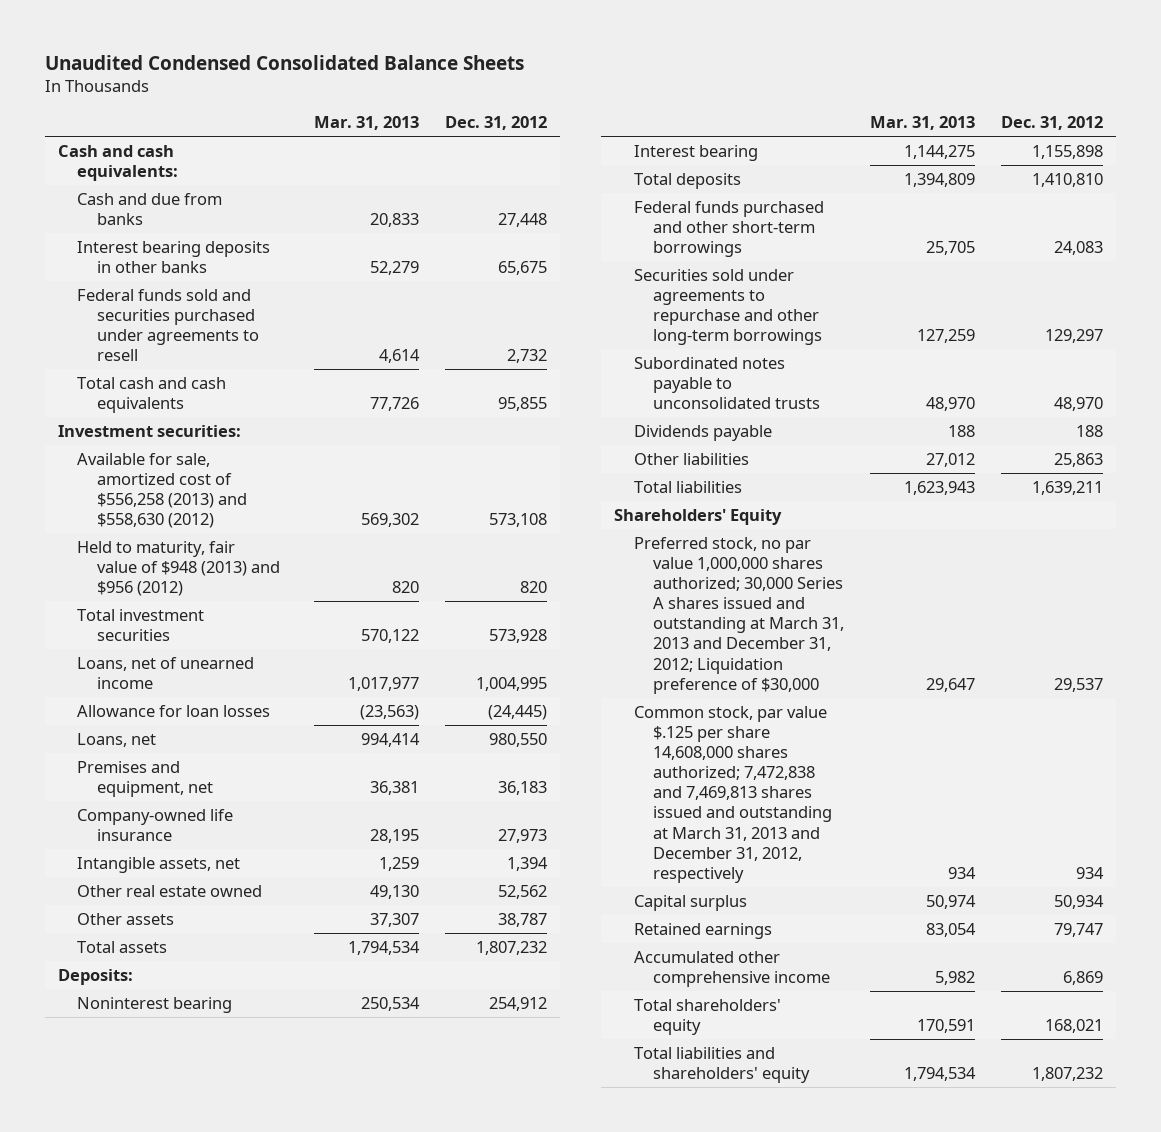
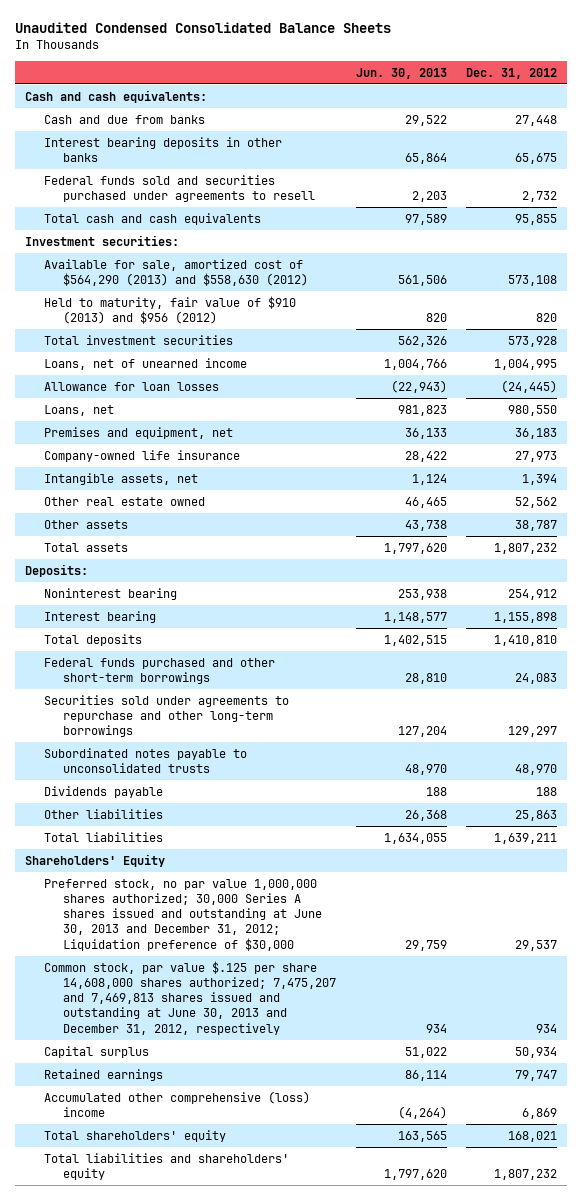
[313,116,419,131] Mar. 31, 2013 -> none
none -> [355,67,447,79] Jun. 30, 2013
[77,452,247,529] Available for sale, amortized cost of $556,258 (2013) and $558,630 (2012) -> [43,258,308,286] Available for sale, amortized cost of $564,290 (2013) and $558,630 (2012)
[77,540,280,597] Held to maturity, fair value of $948 (2013) and $956 (2012) -> [43,295,296,324] Held to maturity, fair value of $910 (2013) and $956 (2012)
[633,536,845,694] Preferred stock, no par value 1,000,000 shares authorized; 30,000 Series A shares issued and outstanding at March 31, 2013 and December 31, 2012; Liquidation preference of $30,000 -> [43,878,322,951] Preferred stock, no par value 1,000,000 shares authorized; 30,000 Series A shares issued and outstanding at June 30, 2013 and December 31, 2012; Liquidation preference of $30,000
[633,705,833,883] Common stock, par value $.125 per share 14,608,000 shares authorized; 7,472,838 and 7,469,813 shares issued and outstanding at March 31, 2013 and December 31, 2012, respectively -> [43,960,336,1035] Common stock, par value $.125 per share 14,608,000 shares authorized; 7,475,207 and 7,469,813 shares issued and outstanding at June 30, 2013 and December 31, 2012, respectively
[633,950,831,987] Accumulated other comprehensive income -> [43,1090,310,1117] Accumulated other comprehensive (loss) income

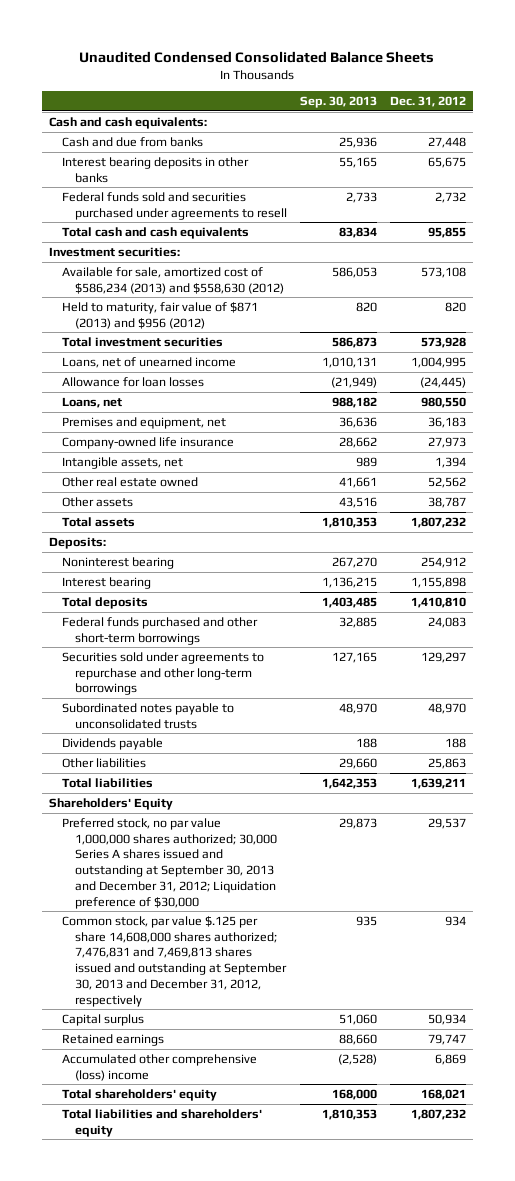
[355,67,447,79] Jun. 30, 2013 -> none
none -> [300,95,378,108] Sep. 30, 2013
[43,258,308,286] Available for sale, amortized cost of $564,290 (2013) and $558,630 (2012) -> [61,266,285,294] Available for sale, amortized cost of $586,234 (2013) and $558,630 (2012)
[43,295,296,324] Held to maturity, fair value of $910 (2013) and $956 (2012) -> [61,301,258,329] Held to maturity, fair value of $871 (2013) and $956 (2012)
[43,878,322,951] Preferred stock, no par value 1,000,000 shares authorized; 30,000 Series A shares issued and outstanding at June 30, 2013 and December 31, 2012; Liquidation preference of $30,000 -> [61,817,278,909] Preferred stock, no par value 1,000,000 shares authorized; 30,000 Series A shares issued and outstanding at September 30, 2013 and December 31, 2012; Liquidation preference of $30,000
[43,960,336,1035] Common stock, par value $.125 per share 14,608,000 shares authorized; 7,475,207 and 7,469,813 shares issued and outstanding at June 30, 2013 and December 31, 2012, respectively -> [61,915,288,1007] Common stock, par value $.125 per share 14,608,000 shares authorized; 7,476,831 and 7,469,813 shares issued and outstanding at September 30, 2013 and December 31, 2012, respectively

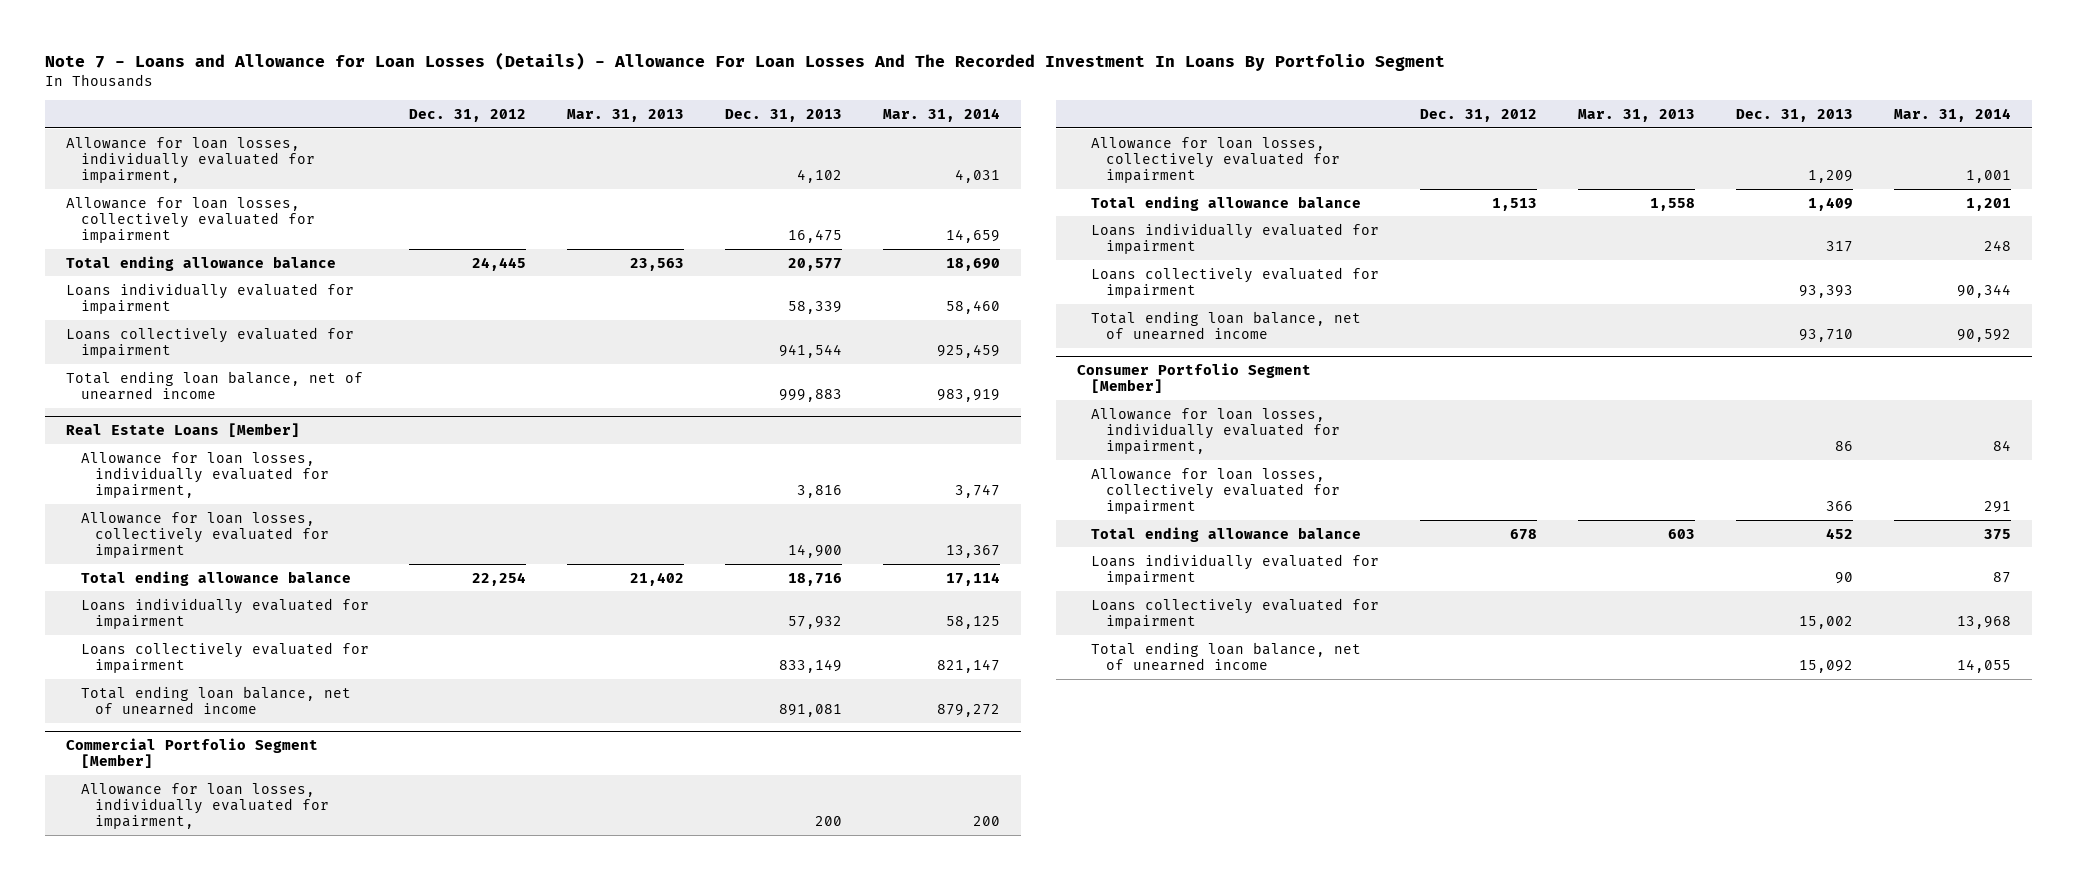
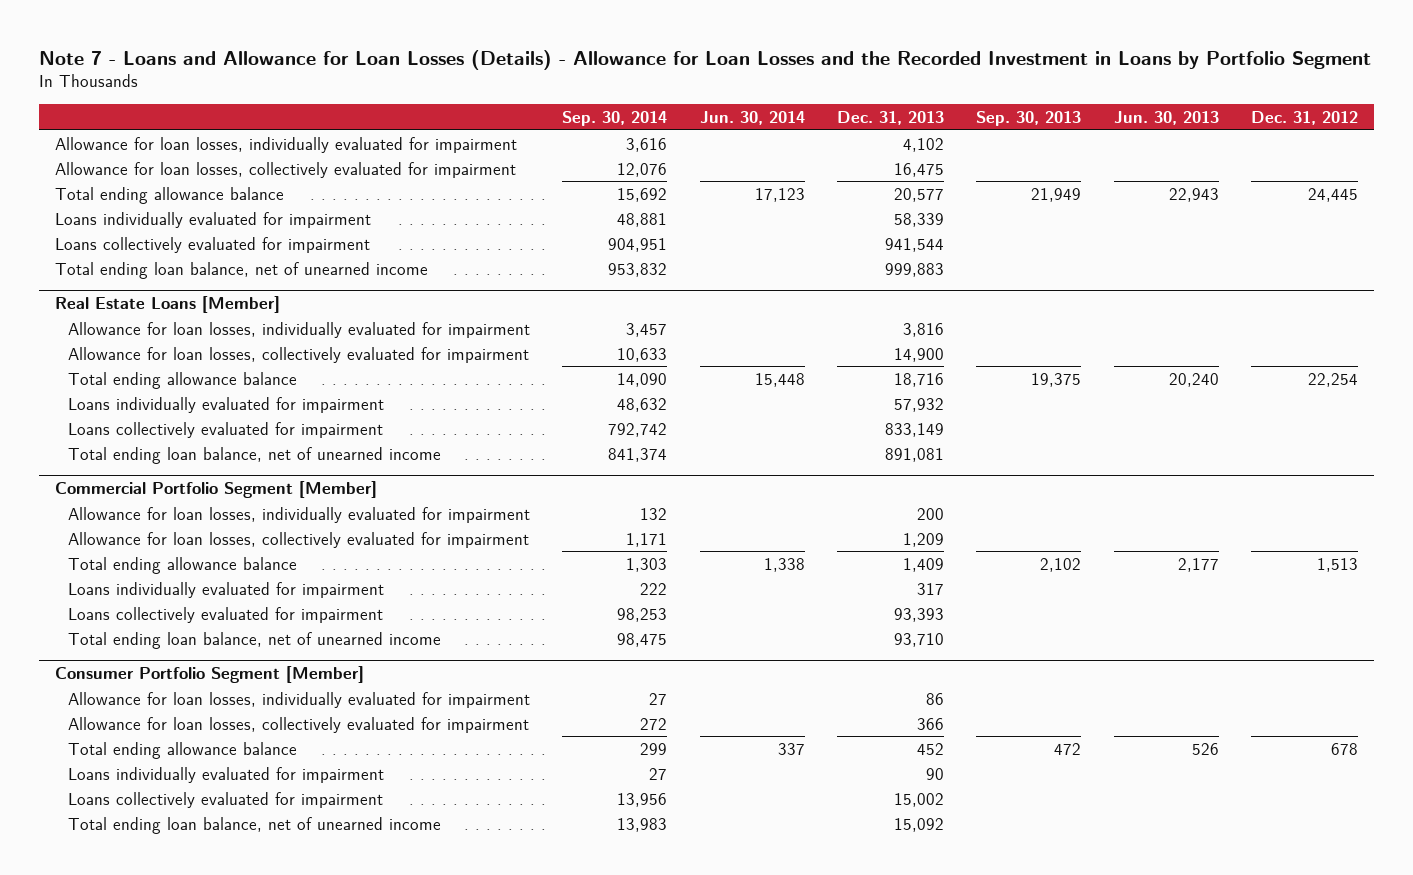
[45,52,1446,72] Note 7 - Loans and Allowance for Loan Losses (Details) - Allowance For Loan Losses And The Recorded Investment In Loans By Portfolio Segment -> [38,49,1371,70] Note 7 - Loans and Allowance for Loan Losses (Details) - Allowance for Loan Losses and the Recorded Investment in Loans by Portfolio Segment
[567,108,685,122] Mar. 31, 2013 -> none
[883,107,1001,122] Mar. 31, 2014 -> none
none -> [562,110,668,126] Sep. 30, 2014
none -> [699,110,805,125] Jun. 30, 2014
none -> [976,110,1082,126] Sep. 30, 2013
none -> [1113,110,1219,125] Jun. 30, 2013
[65,136,315,184] Allowance for loan losses, individually evaluated for impairment, -> [54,136,517,153] Allowance for loan losses, individually evaluated for impairment
[80,451,330,499] Allowance for loan losses, individually evaluated for impairment, -> [67,321,530,338] Allowance for loan losses, individually evaluated for impairment
[80,782,330,830] Allowance for loan losses, individually evaluated for impairment, -> [67,506,530,523] Allowance for loan losses, individually evaluated for impairment
[1091,407,1341,455] Allowance for loan losses, individually evaluated for impairment, -> [67,691,530,708] Allowance for loan losses, individually evaluated for impairment

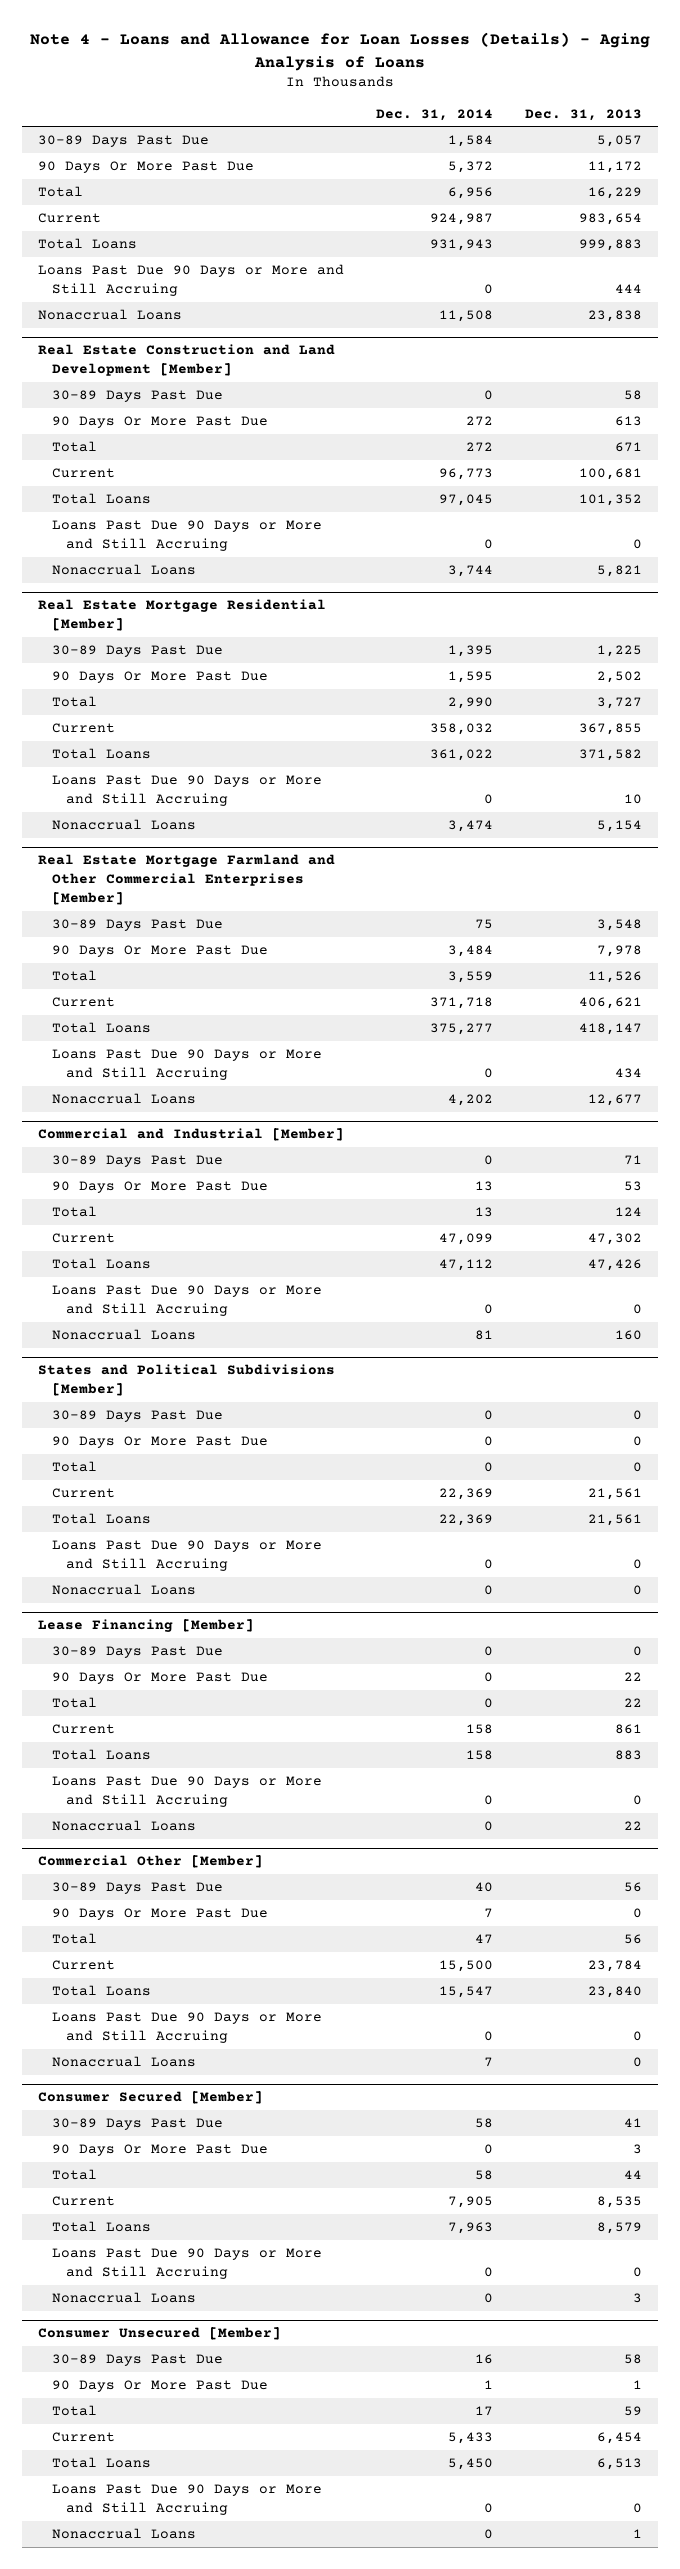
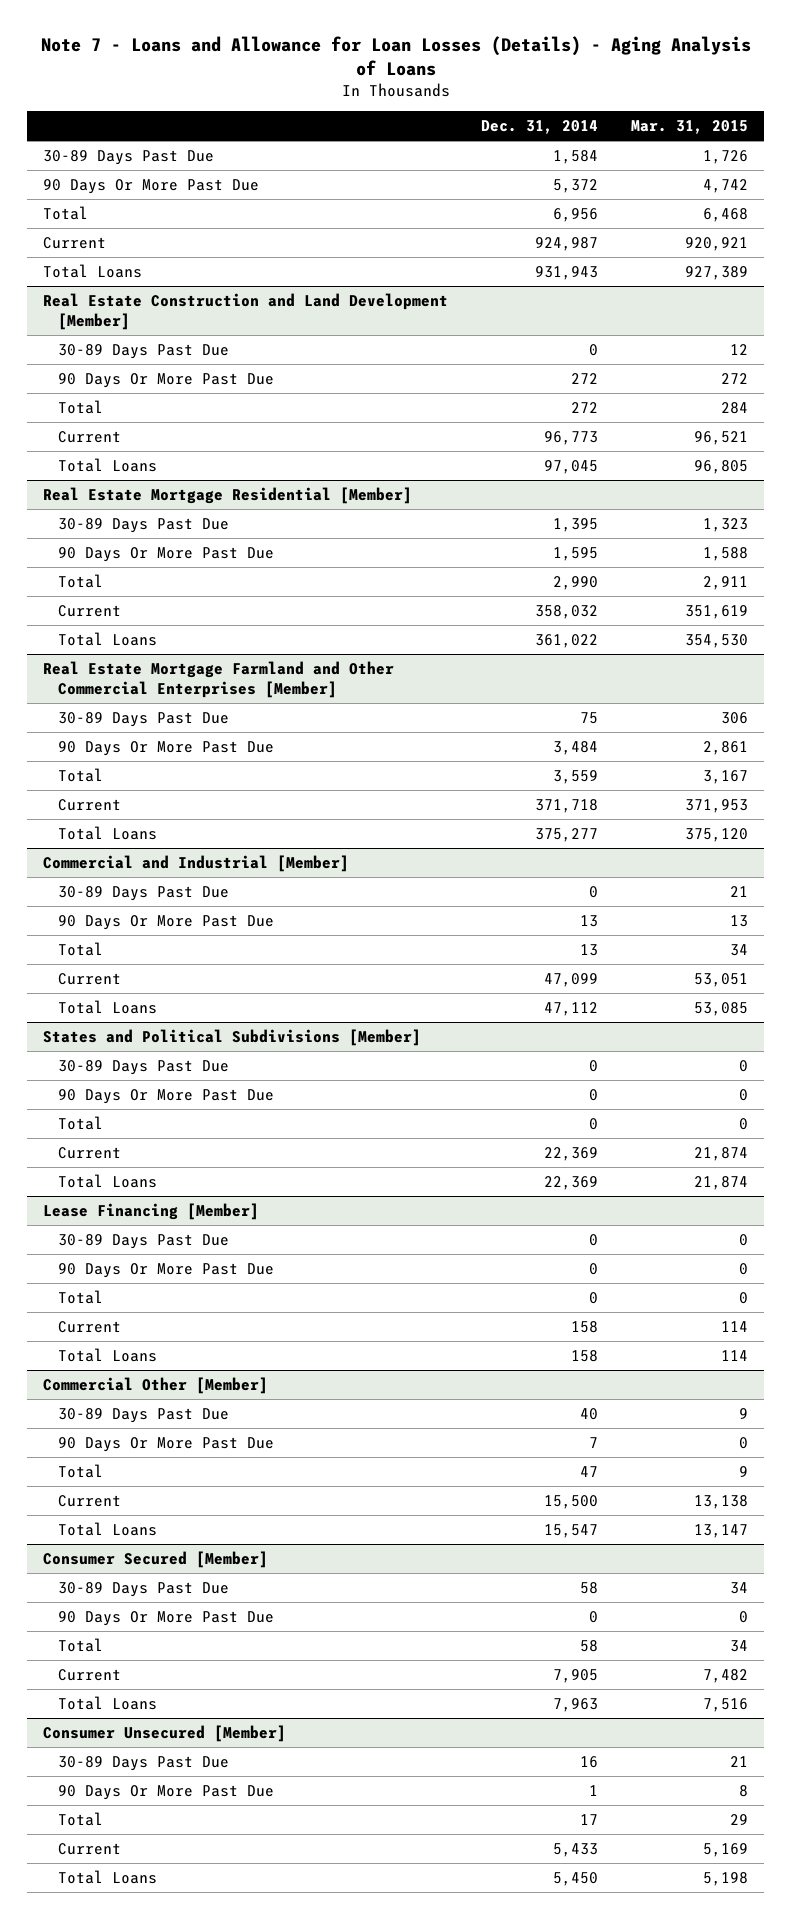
[30,32,651,71] Note 4 - Loans and Allowance for Loan Losses (Details) - Aging Analysis of Loans -> [40,35,751,77] Note 7 - Loans and Allowance for Loan Losses (Details) - Aging Analysis of Loans
[525,108,643,121] Dec. 31, 2013 -> none
none -> [630,120,748,135] Mar. 31, 2015
[37,264,344,296] Loans Past Due 90 Days or More and Still Accruing -> none
[37,309,182,321] Nonaccrual Loans -> none
[51,520,322,551] Loans Past Due 90 Days or More and Still Accruing -> none
[51,564,196,576] Nonaccrual Loans -> none
[51,775,322,806] Loans Past Due 90 Days or More and Still Accruing -> none
[51,819,196,831] Nonaccrual Loans -> none
[51,1049,322,1080] Loans Past Due 90 Days or More and Still Accruing -> none
[51,1093,196,1105] Nonaccrual Loans -> none
[51,1285,322,1316] Loans Past Due 90 Days or More and Still Accruing -> none
[51,1329,196,1341] Nonaccrual Loans -> none
[51,1540,322,1571] Loans Past Due 90 Days or More and Still Accruing -> none
[51,1584,196,1596] Nonaccrual Loans -> none
[51,1776,322,1807] Loans Past Due 90 Days or More and Still Accruing -> none
[51,1820,196,1832] Nonaccrual Loans -> none
[51,2012,322,2043] Loans Past Due 90 Days or More and Still Accruing -> none
[51,2056,196,2068] Nonaccrual Loans -> none
[51,2248,322,2279] Loans Past Due 90 Days or More and Still Accruing -> none
[51,2292,196,2304] Nonaccrual Loans -> none
[51,2484,322,2515] Loans Past Due 90 Days or More and Still Accruing -> none
[51,2528,196,2540] Nonaccrual Loans -> none

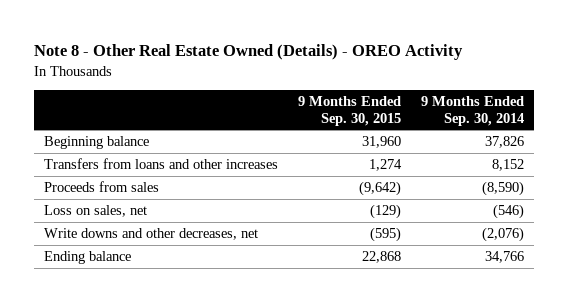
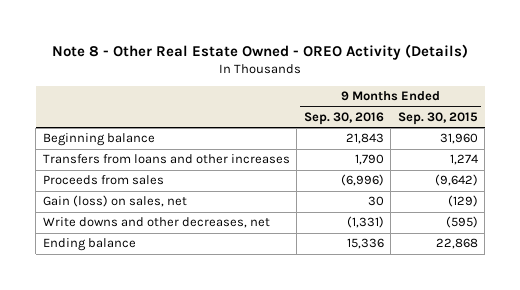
[33,44,463,61] Note 8 - Other Real Estate Owned (Details) - OREO Activity -> [52,43,469,60] Note 8 - Other Real Estate Owned - OREO Activity (Details)
[420,95,524,126] 9 Months Ended Sep. 30, 2014 -> none
none -> [303,111,384,125] Sep. 30, 2016
[43,204,147,217] Loss on sales, net -> [42,195,187,208] Gain (loss) on sales, net

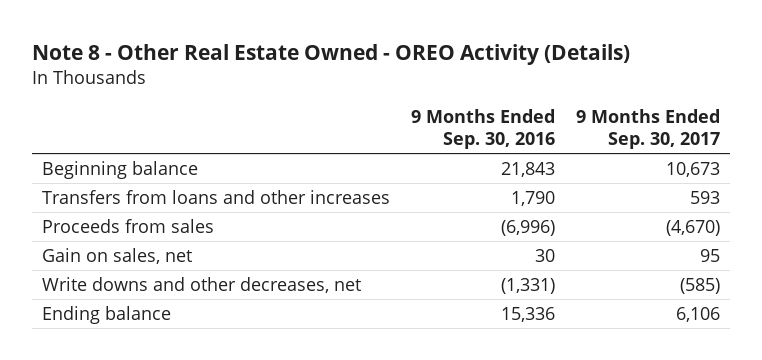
[397,111,478,125] Sep. 30, 2015 -> none
none -> [575,109,720,150] 9 Months Ended Sep. 30, 2017
[42,195,187,208] Gain (loss) on sales, net -> [41,247,192,264] Gain on sales, net

